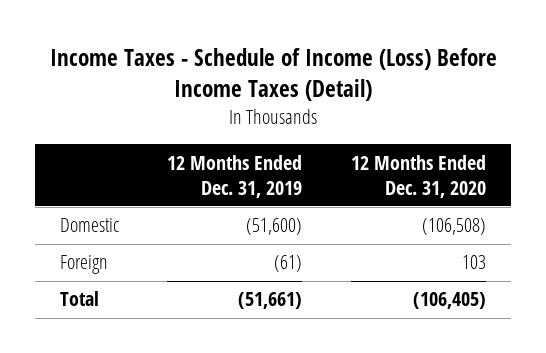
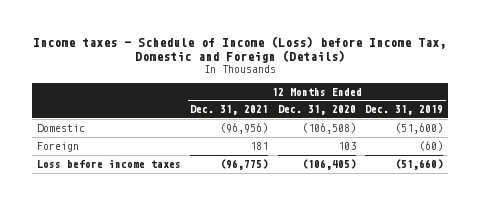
[49,48,497,102] Income Taxes - Schedule of Income (Loss) Before Income Taxes (Detail) -> [33,35,447,63] Income taxes - Schedule of Income (Loss) before Income Tax, Domestic and Foreign (Details)
none -> [190,105,269,116] Dec. 31, 2021
[59,291,99,307] Total -> none
[274,255,303,273] (61) -> [419,141,444,152] (60)
none -> [36,159,181,169] Loss before income taxes

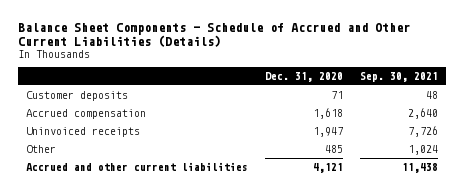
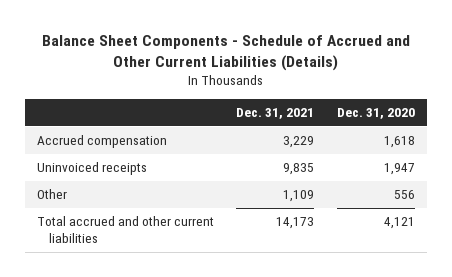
[359,72,438,83] Sep. 30, 2021 -> none
none -> [236,108,315,120] Dec. 31, 2021
[26,91,129,102] Customer deposits -> none
[324,145,343,154] 485 -> [394,190,416,200] 556
[26,162,249,172] Accrued and other current liabilities -> [36,216,214,244] Total accrued and other current liabilities

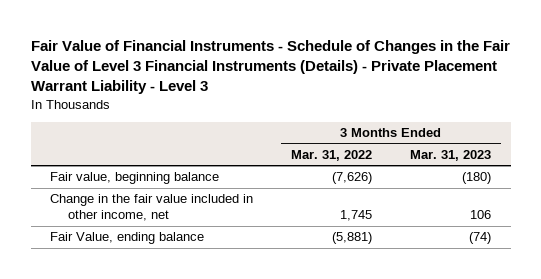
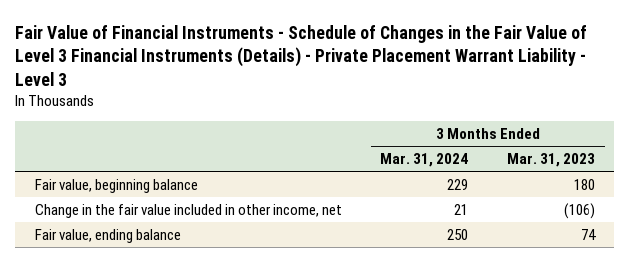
[291,150,373,162] Mar. 31, 2022 -> none
none -> [380,153,469,168] Mar. 31, 2024
[462,172,492,185] (180) -> [574,178,596,190] 180
[470,210,492,220] 106 -> [564,202,596,219] (106)
[49,232,204,245] Fair Value, ending balance -> [34,228,181,243] Fair value, ending balance
[469,232,492,245] (74) -> [581,228,597,240] 74

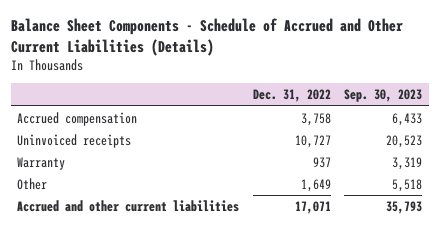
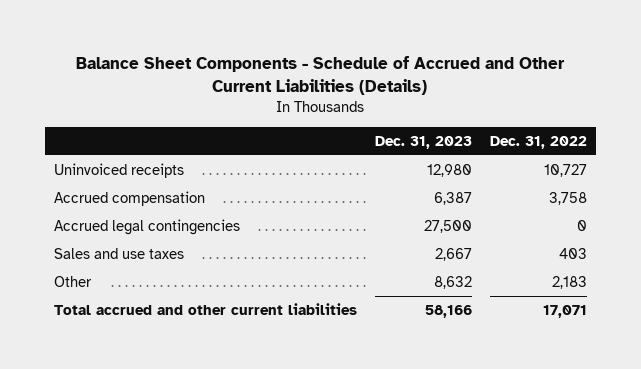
[344,89,423,103] Sep. 30, 2023 -> none
none -> [374,135,472,149] Dec. 31, 2023
[17,156,66,170] Warranty -> none
[17,111,138,126] Accrued compensation -> [54,191,206,207] Accrued compensation
none -> [54,219,241,236] Accrued legal contingencies
none -> [54,248,185,260] Sales and use taxes
[300,178,331,192] 1,649 -> [551,276,587,290] 2,183
[17,199,240,212] Accrued and other current liabilities -> [54,303,358,316] Total accrued and other current liabilities

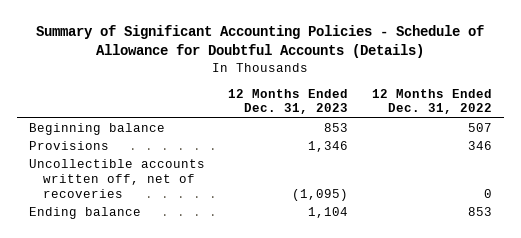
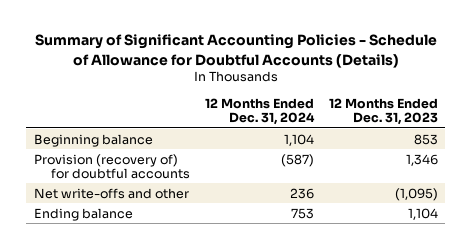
[371,88,492,115] 12 Months Ended Dec. 31, 2022 -> none
none -> [204,98,315,126] 12 Months Ended Dec. 31, 2024
[28,141,109,151] Provisions -> [33,153,190,179] Provision (recovery of) for doubtful accounts
[28,159,205,198] Uncollectible accounts written off, net of recoveries -> [33,187,189,199] Net write-offs and other

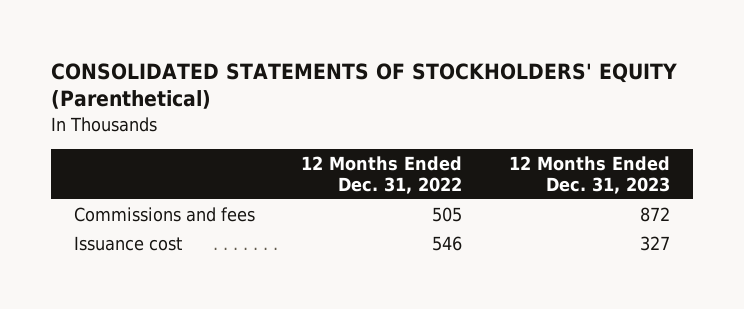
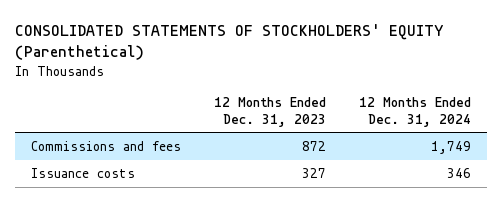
[301,155,463,194] 12 Months Ended Dec. 31, 2022 -> none
none -> [359,97,472,127] 12 Months Ended Dec. 31, 2024
[73,236,182,252] Issuance cost -> [31,168,136,179] Issuance costs

